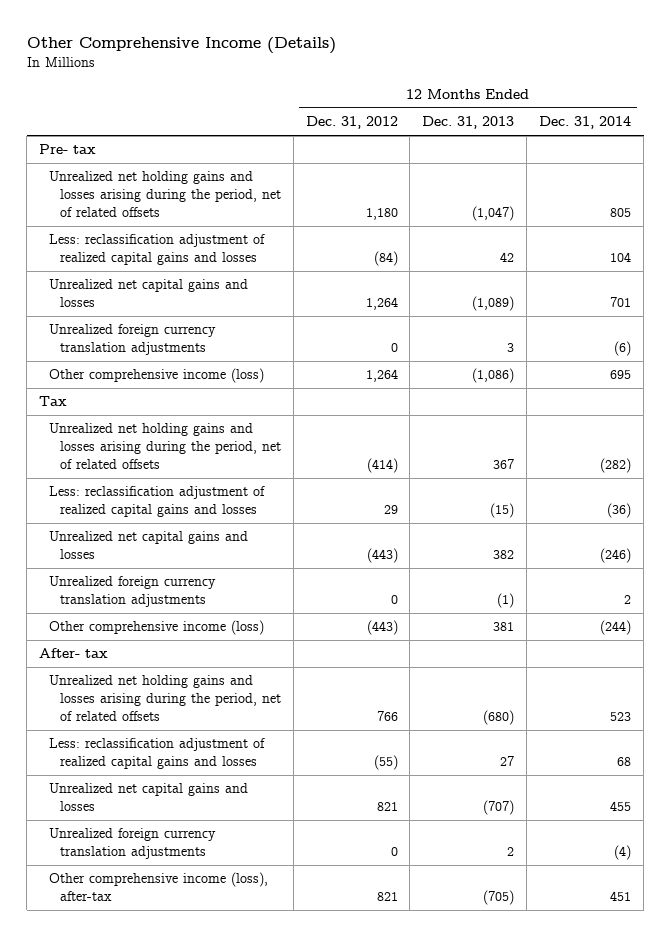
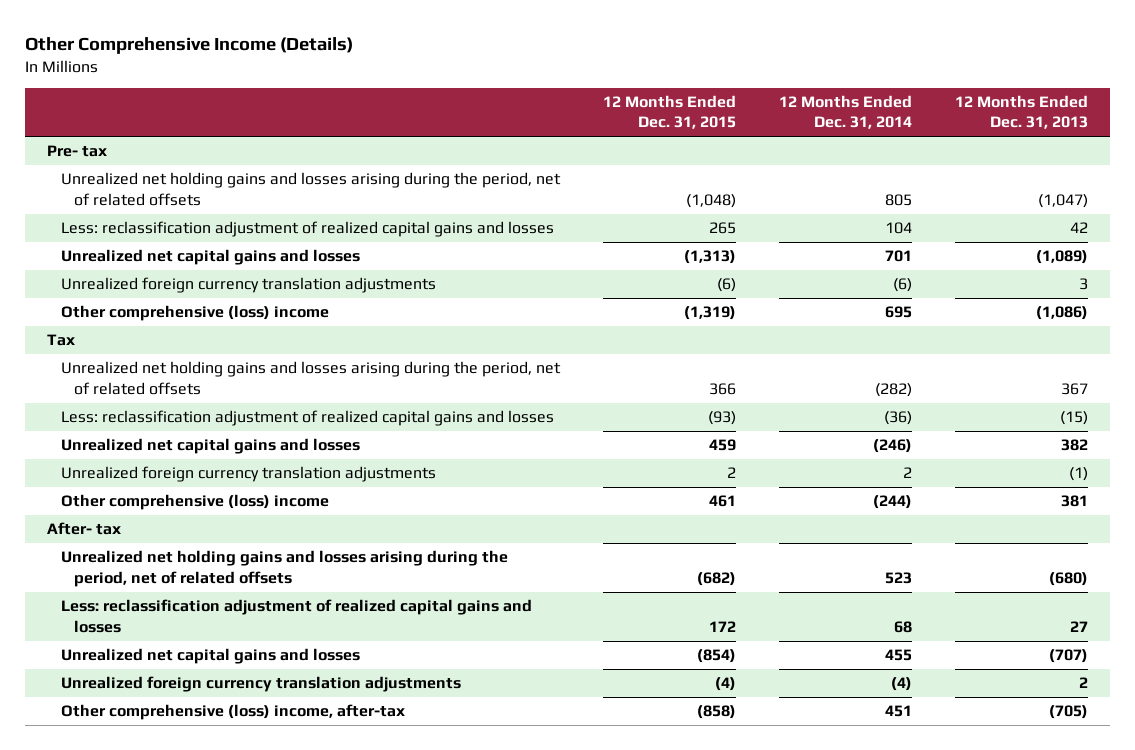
[305,116,398,130] Dec. 31, 2012 -> none
none -> [602,94,736,130] 12 Months Ended Dec. 31, 2015
[49,368,265,384] Other comprehensive income (loss) -> [60,305,329,322] Other comprehensive (loss) income
[49,620,265,636] Other comprehensive income (loss) -> [60,494,329,511] Other comprehensive (loss) income
[49,872,269,902] Other comprehensive income (loss), after-tax -> [60,704,405,721] Other comprehensive (loss) income, after-tax

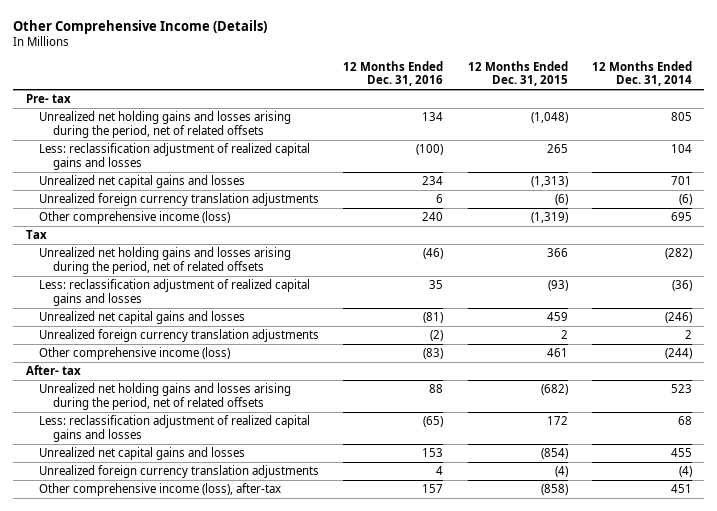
[955,94,1089,130] 12 Months Ended Dec. 31, 2013 -> none
none -> [343,60,444,87] 12 Months Ended Dec. 31, 2016
[60,305,329,322] Other comprehensive (loss) income -> [39,210,231,224] Other comprehensive income (loss)
[60,494,329,511] Other comprehensive (loss) income -> [39,346,231,360] Other comprehensive income (loss)
[60,704,405,721] Other comprehensive (loss) income, after-tax -> [39,482,282,496] Other comprehensive income (loss), after-tax

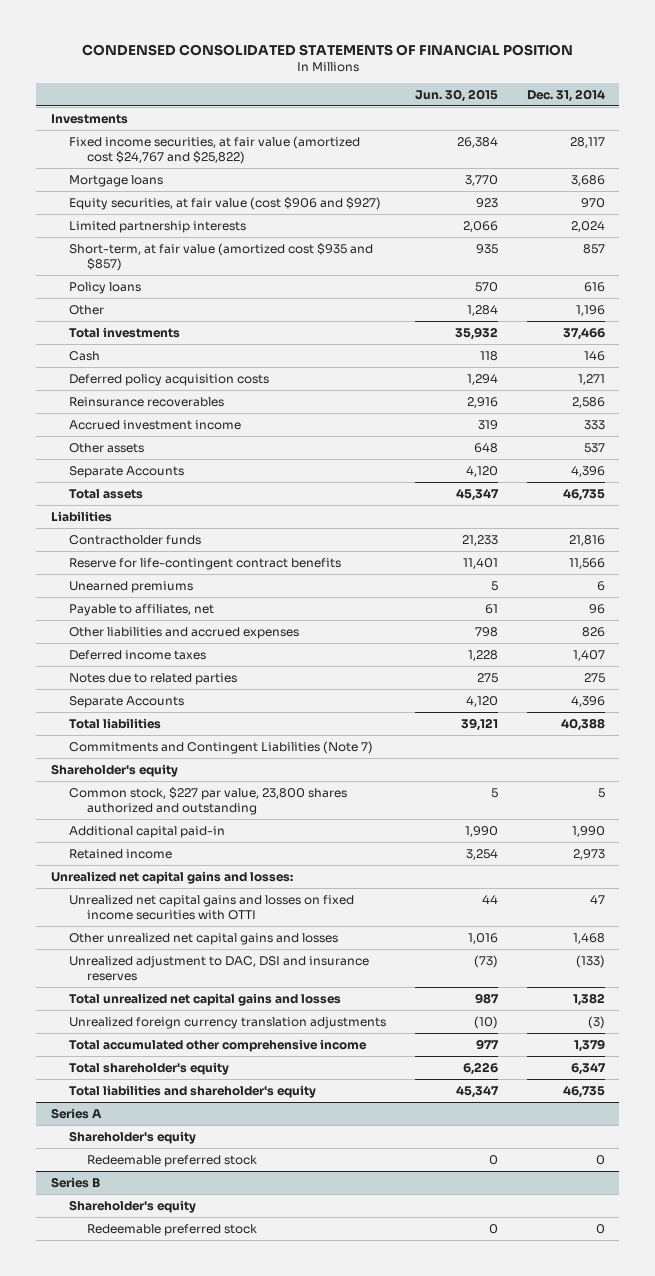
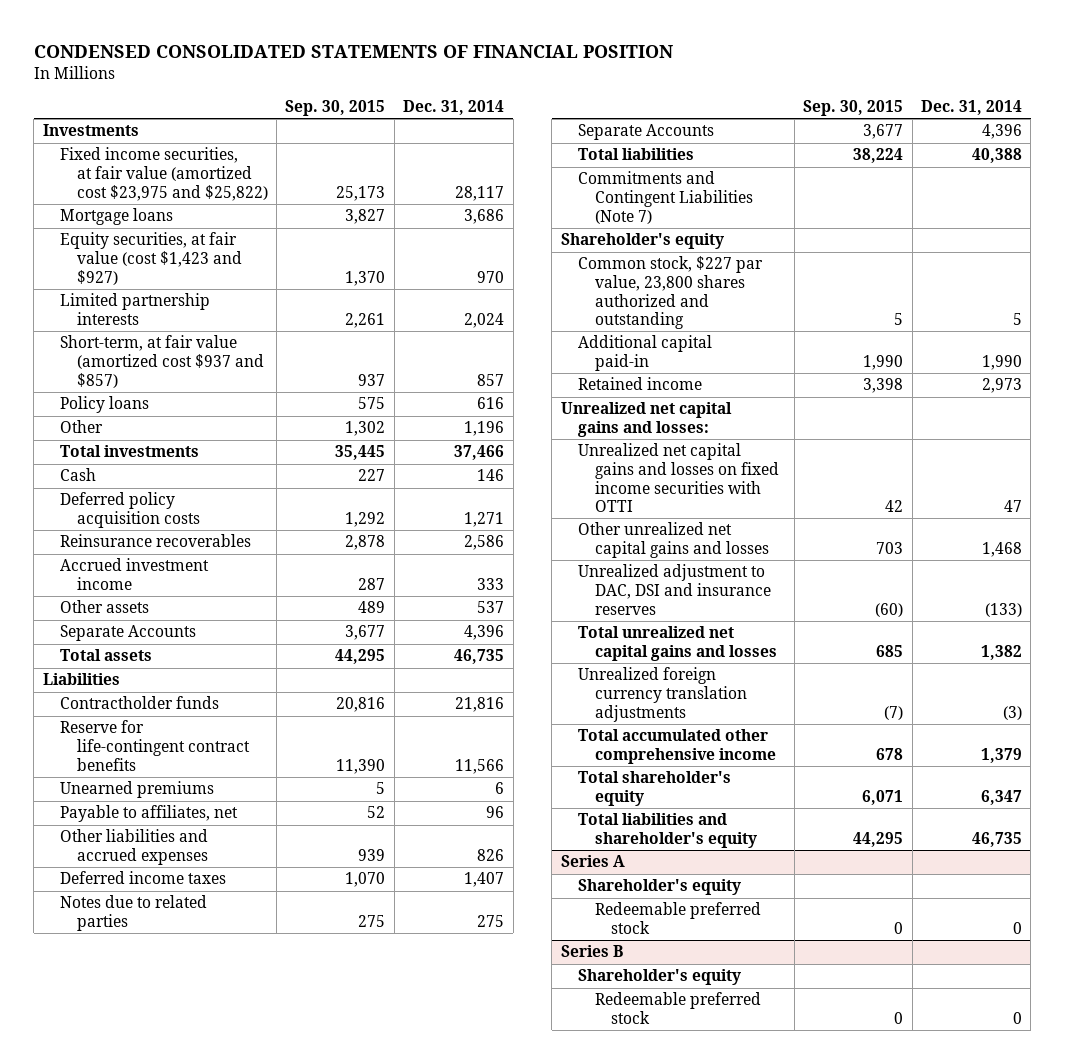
[414,88,498,102] Jun. 30, 2015 -> none
none -> [285,100,386,117] Sep. 30, 2015
[68,135,360,164] Fixed income securities, at fair value (amortized cost $24,767 and $25,822) -> [59,147,268,201] Fixed income securities, at fair value (amortized cost $23,975 and $25,822)
[68,196,381,210] Equity securities, at fair value (cost $906 and $927) -> [59,232,242,285] Equity securities, at fair value (cost $1,423 and $927)
[68,242,373,271] Short-term, at fair value (amortized cost $935 and $857) -> [59,335,264,388] Short-term, at fair value (amortized cost $937 and $857)

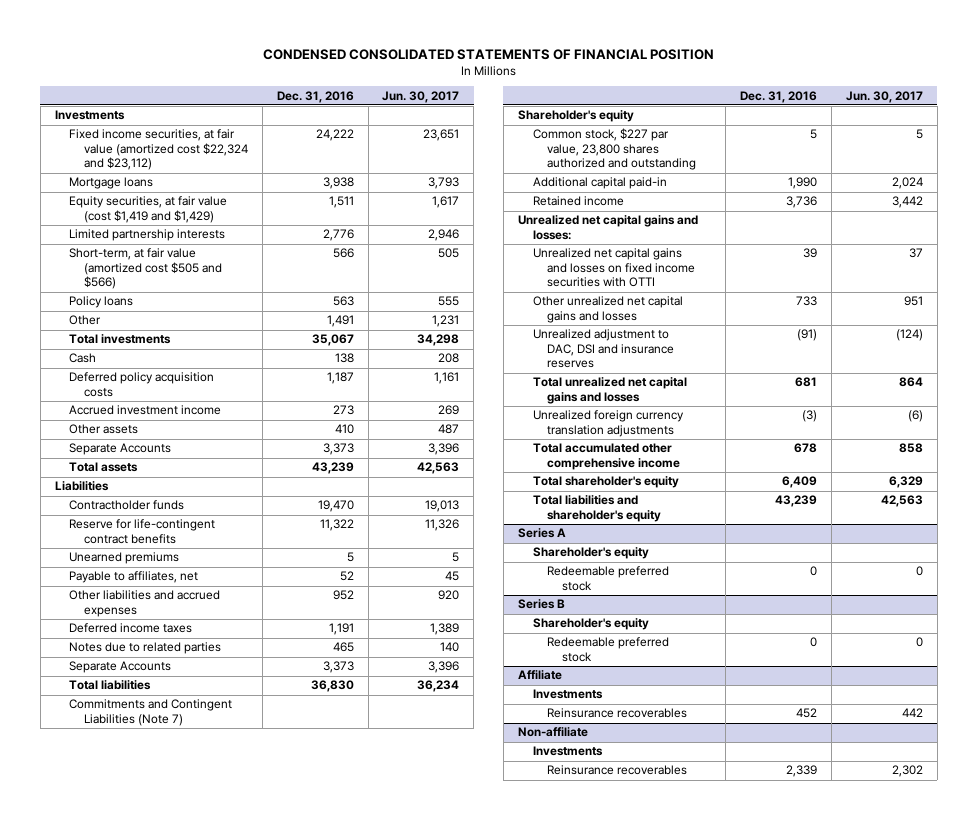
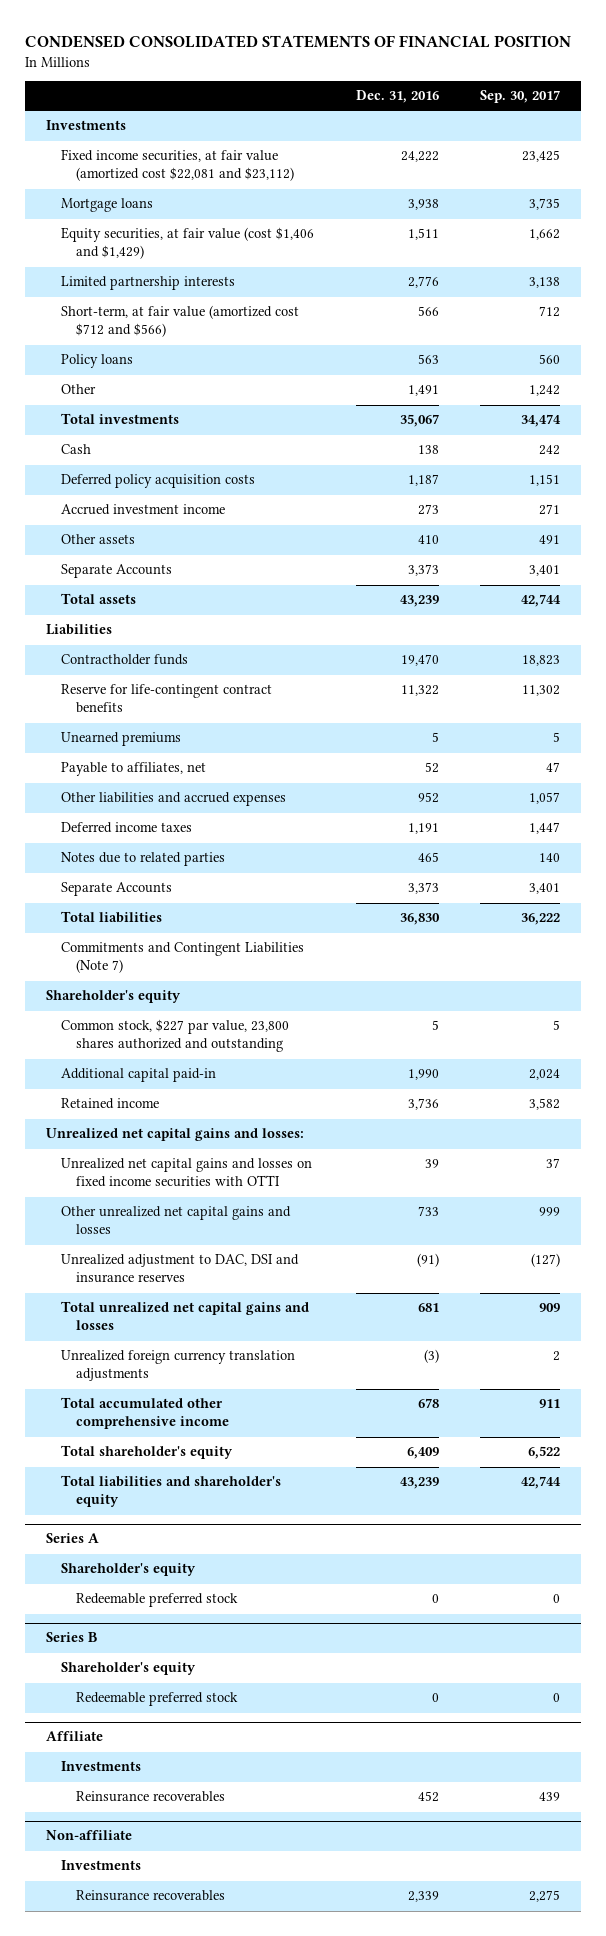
[382,90,460,103] Jun. 30, 2017 -> none
none -> [480,90,561,104] Sep. 30, 2017
[69,129,249,171] Fixed income securities, at fair value (amortized cost $22,324 and $23,112) -> [60,149,294,182] Fixed income securities, at fair value (amortized cost $22,081 and $23,112)
[69,196,228,223] Equity securities, at fair value (cost $1,419 and $1,429) -> [60,227,314,260] Equity securities, at fair value (cost $1,406 and $1,429)
[69,248,223,290] Short-term, at fair value (amortized cost $505 and $566) -> [60,305,299,338] Short-term, at fair value (amortized cost $712 and $566)

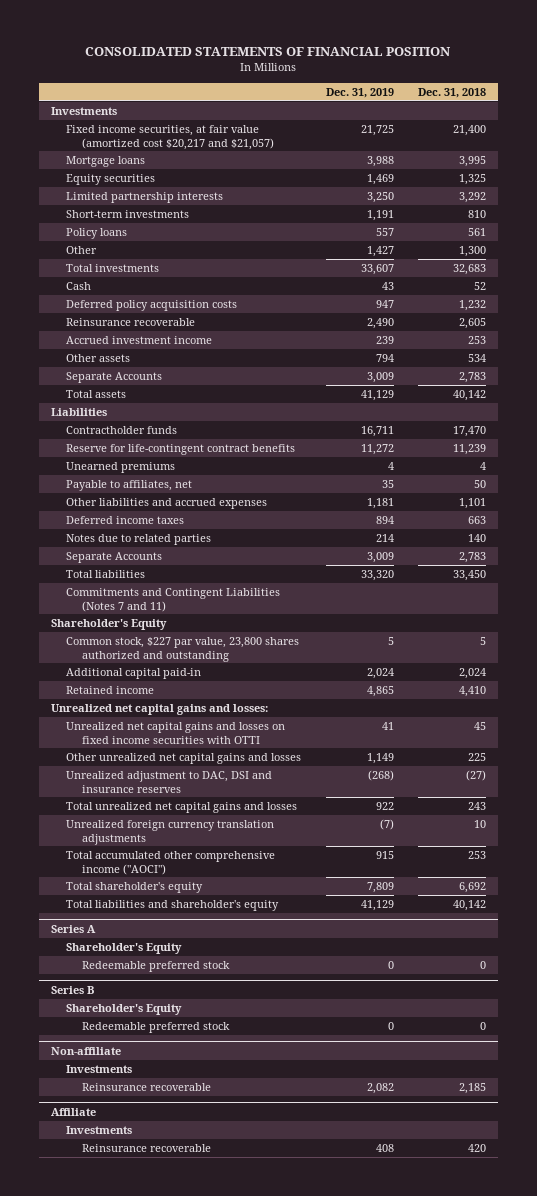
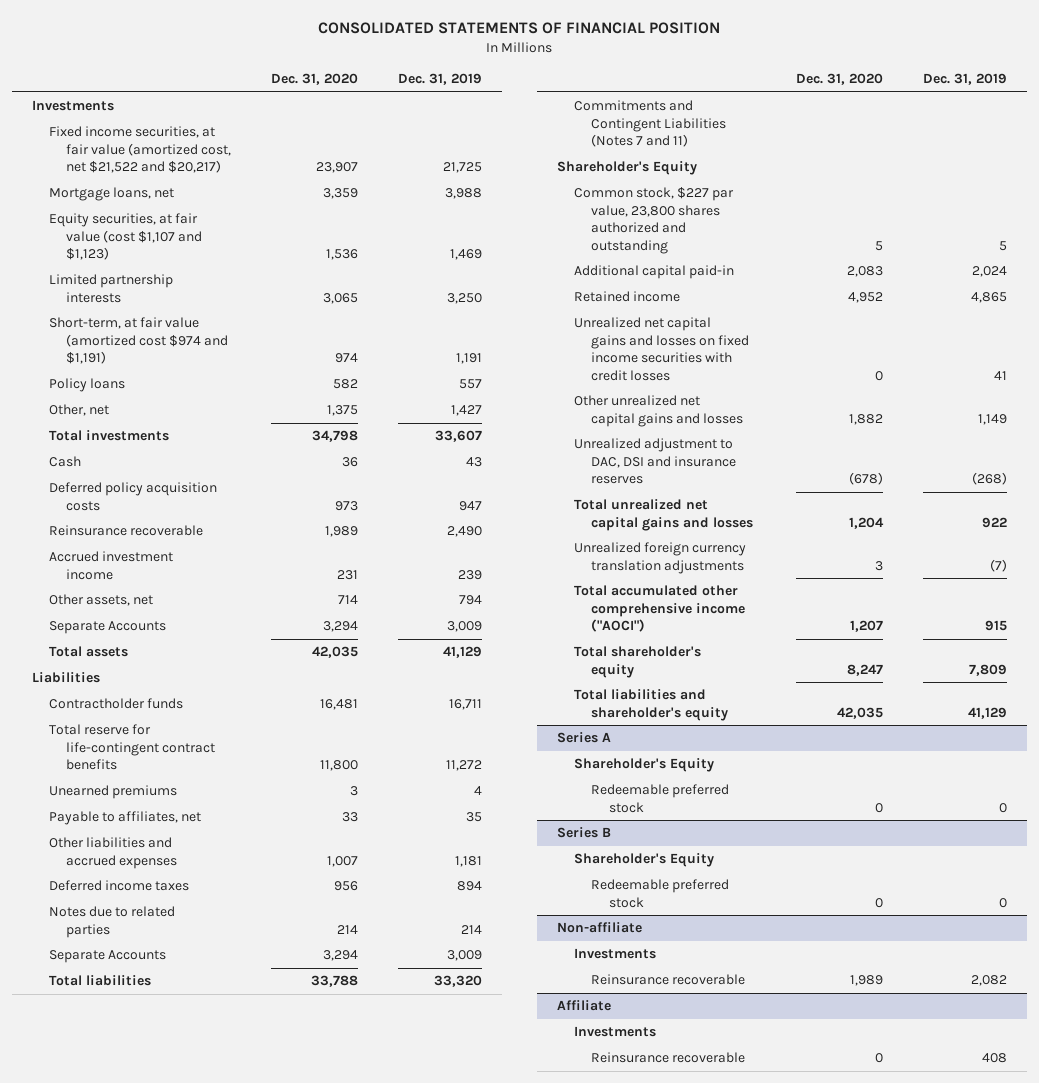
[417,87,486,98] Dec. 31, 2018 -> none
none -> [271,73,359,86] Dec. 31, 2020
[66,124,274,150] Fixed income securities, at fair value (amortized cost $20,217 and $21,057) -> [49,126,232,174] Fixed income securities, at fair value (amortized cost, net $21,522 and $20,217)
[66,155,146,167] Mortgage loans -> [49,187,175,202] Mortgage loans, net
[66,173,156,185] Equity securities -> [49,213,203,261] Equity securities, at fair value (cost $1,107 and $1,123)
[66,209,190,218] Short-term investments -> [49,317,229,365] Short-term, at fair value (amortized cost $974 and $1,191)
[66,245,98,254] Other -> [49,404,110,417] Other, net
[66,353,131,362] Other assets -> [49,594,154,607] Other assets, net
[66,443,296,455] Reserve for life-contingent contract benefits -> [49,724,216,771] Total reserve for life-contingent contract benefits
[50,703,268,715] Unrealized net capital gains and losses: -> none
[66,721,286,744] Unrealized net capital gains and losses on fixed income securities with OTTI -> [573,317,750,381] Unrealized net capital gains and losses on fixed income securities with credit losses

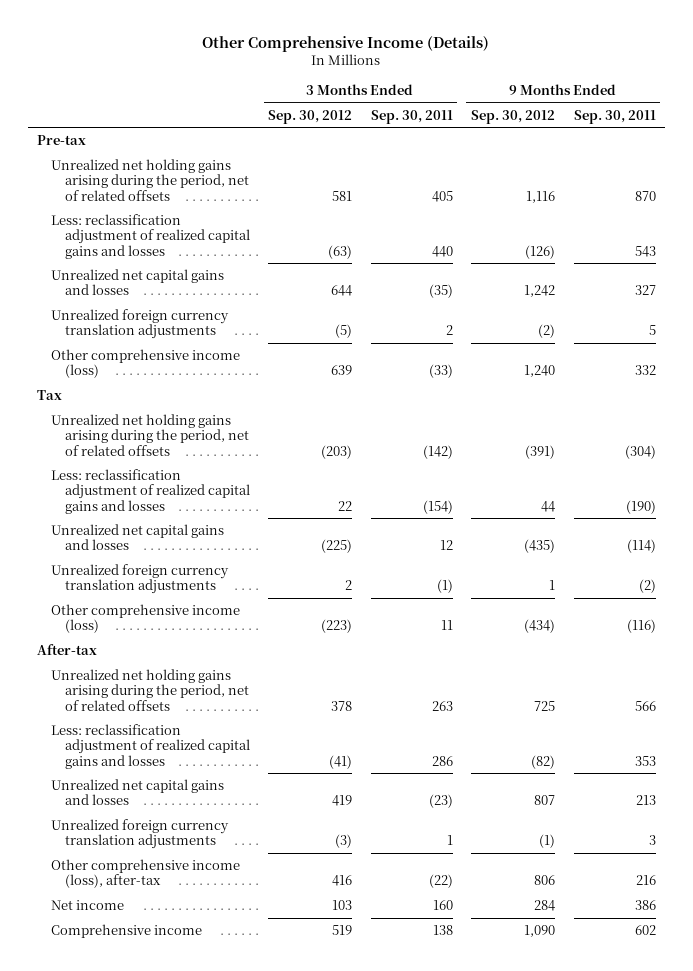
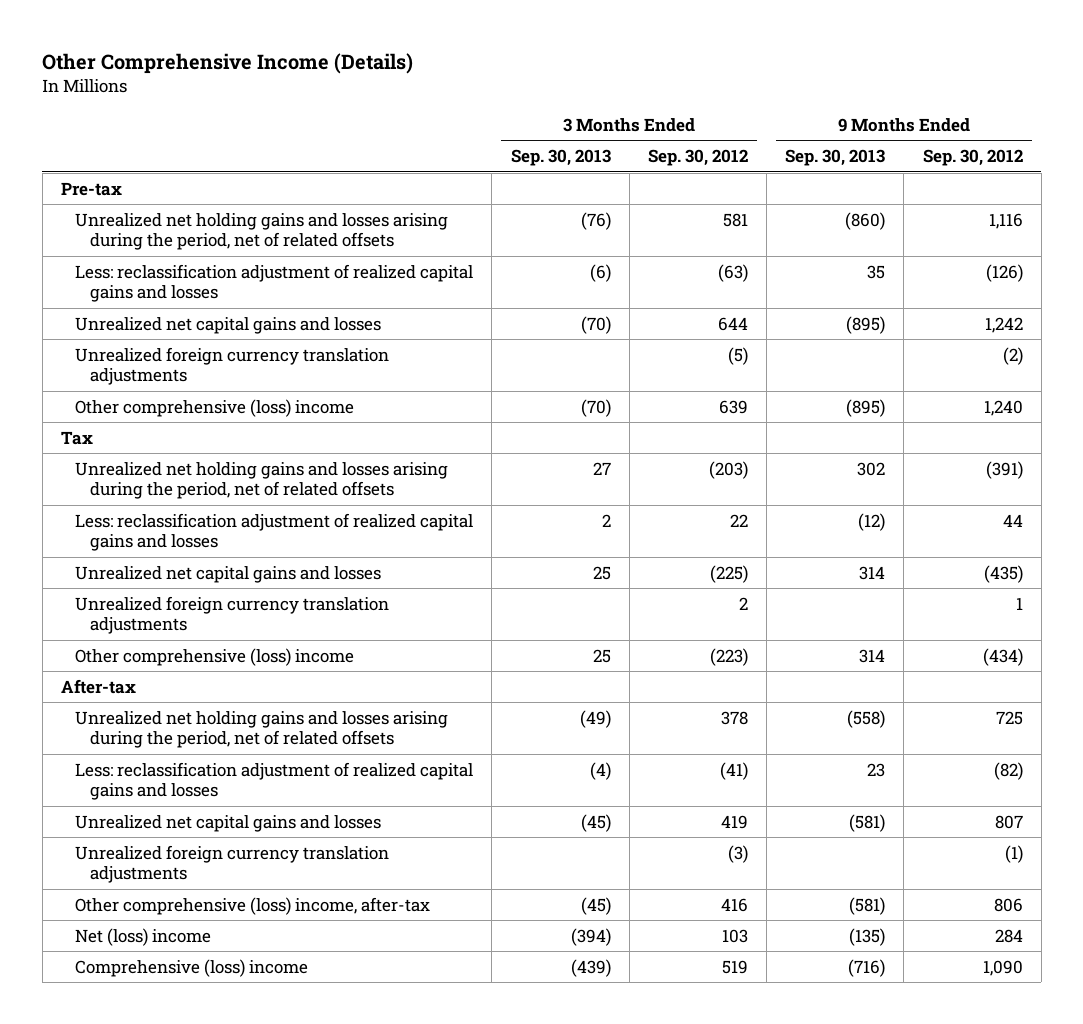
[370,109,453,124] Sep. 30, 2011 -> none
[573,109,656,124] Sep. 30, 2011 -> none
none -> [510,149,611,167] Sep. 30, 2013
none -> [785,149,886,167] Sep. 30, 2013
[50,159,249,201] Unrealized net holding gains arising during the period, net of related offsets -> [75,212,449,251] Unrealized net holding gains and losses arising during the period, net of related offsets
[50,349,240,379] Other comprehensive income (loss) -> [75,398,355,417] Other comprehensive (loss) income
[50,414,249,456] Unrealized net holding gains arising during the period, net of related offsets -> [75,461,449,500] Unrealized net holding gains and losses arising during the period, net of related offsets
[50,604,240,634] Other comprehensive income (loss) -> [75,647,355,666] Other comprehensive (loss) income
[50,669,249,711] Unrealized net holding gains arising during the period, net of related offsets -> [75,710,449,749] Unrealized net holding gains and losses arising during the period, net of related offsets
[50,859,240,889] Other comprehensive income (loss), after-tax -> [75,896,431,915] Other comprehensive (loss) income, after-tax
[50,900,124,911] Net income -> [75,927,212,946] Net (loss) income
[50,924,202,939] Comprehensive income -> [75,958,309,977] Comprehensive (loss) income

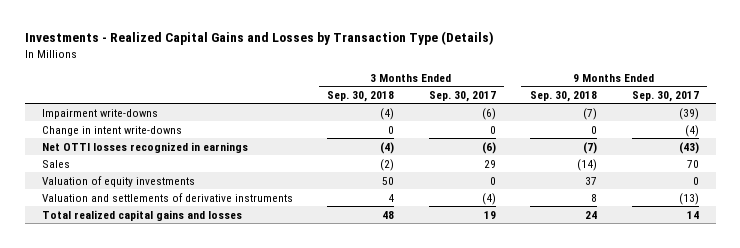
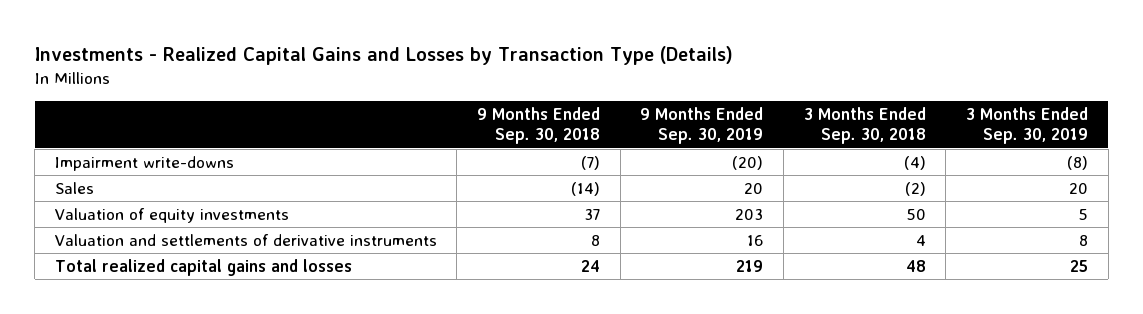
[428,90,496,102] Sep. 30, 2017 -> none
[631,90,699,102] Sep. 30, 2017 -> none
none -> [640,106,764,145] 9 Months Ended Sep. 30, 2019
none -> [965,106,1088,145] 3 Months Ended Sep. 30, 2019
[41,125,182,136] Change in intent write-downs -> none
[41,141,248,153] Net OTTI losses recognized in earnings -> none

